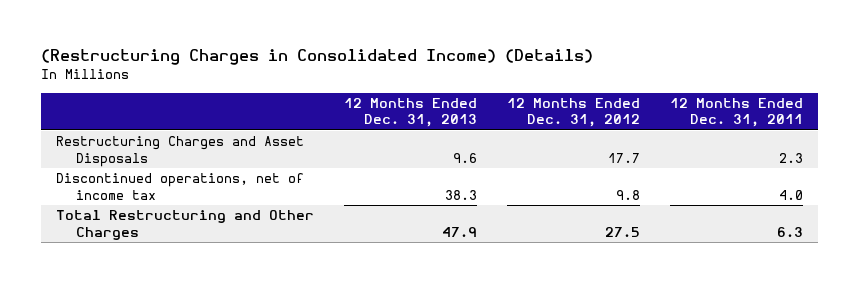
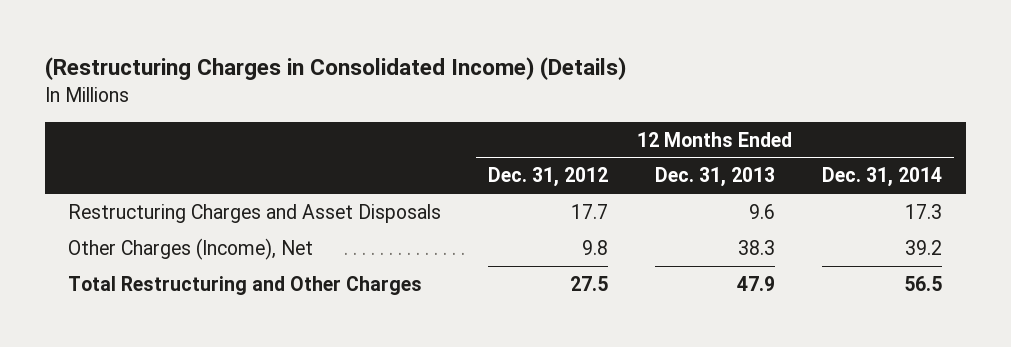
[669,97,803,128] 12 Months Ended Dec. 31, 2011 -> none
none -> [822,167,943,188] Dec. 31, 2014
[56,173,305,200] Discontinued operations, net of income tax -> [68,237,314,260] Other Charges (Income), Net

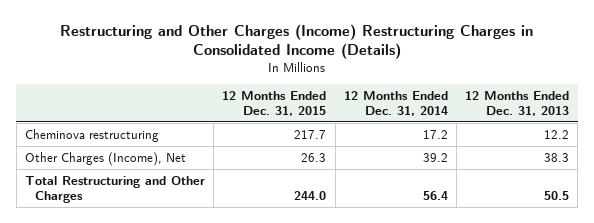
[44,57,626,81] (Restructuring Charges in Consolidated Income) (Details) -> [60,23,534,59] Restructuring and Other Charges (Income) Restructuring Charges in Consolidated Income (Details)
[488,167,609,188] Dec. 31, 2012 -> none
none -> [222,90,327,116] 12 Months Ended Dec. 31, 2015
[68,203,442,223] Restructuring Charges and Asset Disposals -> none
none -> [24,128,159,142] Cheminova restructuring
[737,275,776,291] 47.9 -> [544,190,570,200] 50.5
[904,275,943,291] 56.5 -> [422,190,448,200] 56.4

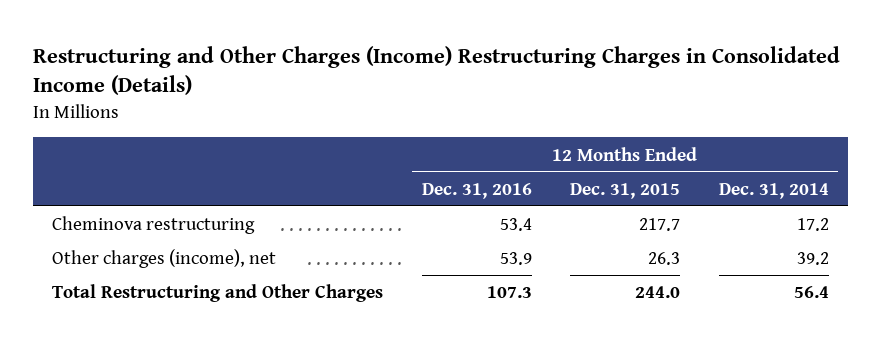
[465,90,570,116] 12 Months Ended Dec. 31, 2013 -> none
none -> [421,182,532,199] Dec. 31, 2016
[24,151,186,166] Other Charges (Income), Net -> [52,249,277,269] Other charges (income), net

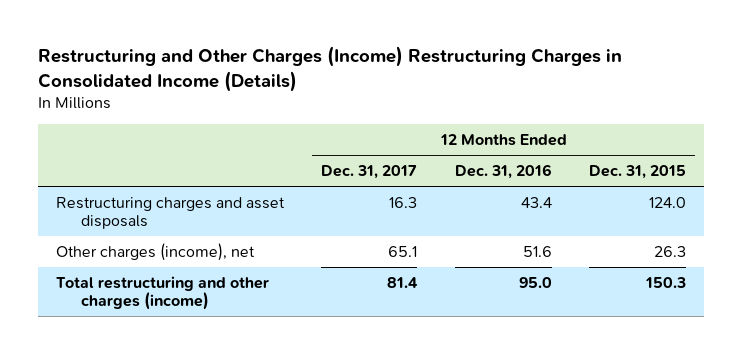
[718,182,829,199] Dec. 31, 2014 -> none
none -> [321,165,418,180] Dec. 31, 2017
[52,216,256,235] Cheminova restructuring -> none
none -> [56,196,286,230] Restructuring charges and asset disposals
[499,252,532,266] 53.9 -> [522,245,552,257] 51.6
[52,284,384,303] Total Restructuring and Other Charges -> [56,275,270,311] Total restructuring and other charges (income)
[486,286,532,299] 107.3 -> [518,276,552,288] 95.0
[635,286,681,299] 244.0 -> [644,276,686,288] 150.3

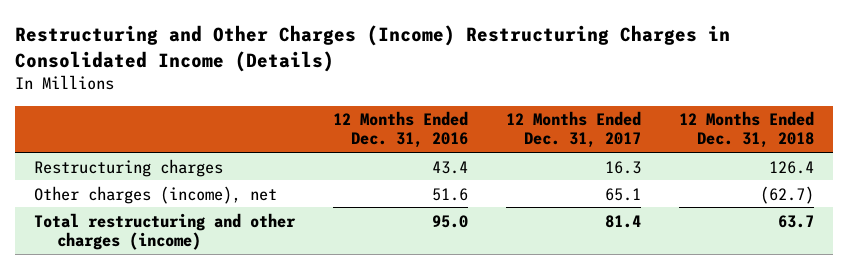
[588,165,686,180] Dec. 31, 2015 -> none
none -> [679,111,815,149] 12 Months Ended Dec. 31, 2018
[56,196,286,230] Restructuring charges and asset disposals -> [34,158,224,177] Restructuring charges

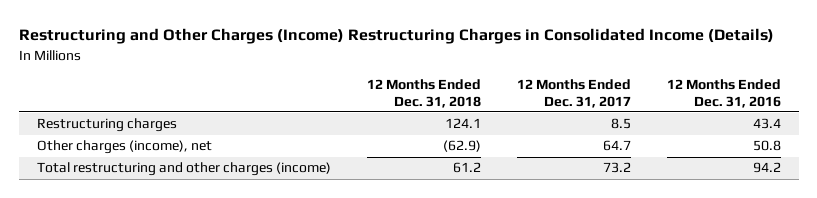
[605,160,642,174] 16.3 -> [610,118,631,130] 8.5
[769,160,815,174] 126.4 -> [444,118,481,129] 124.1
[432,187,469,201] 51.6 -> [752,140,781,152] 50.8
[605,187,642,201] 65.1 -> [602,140,631,152] 64.7
[760,185,815,204] (62.7) -> [442,140,481,153] (62.9)
[432,214,469,228] 95.0 -> [752,162,781,174] 94.2
[605,214,642,228] 81.4 -> [602,162,631,174] 73.2
[778,214,815,228] 63.7 -> [452,162,481,174] 61.2

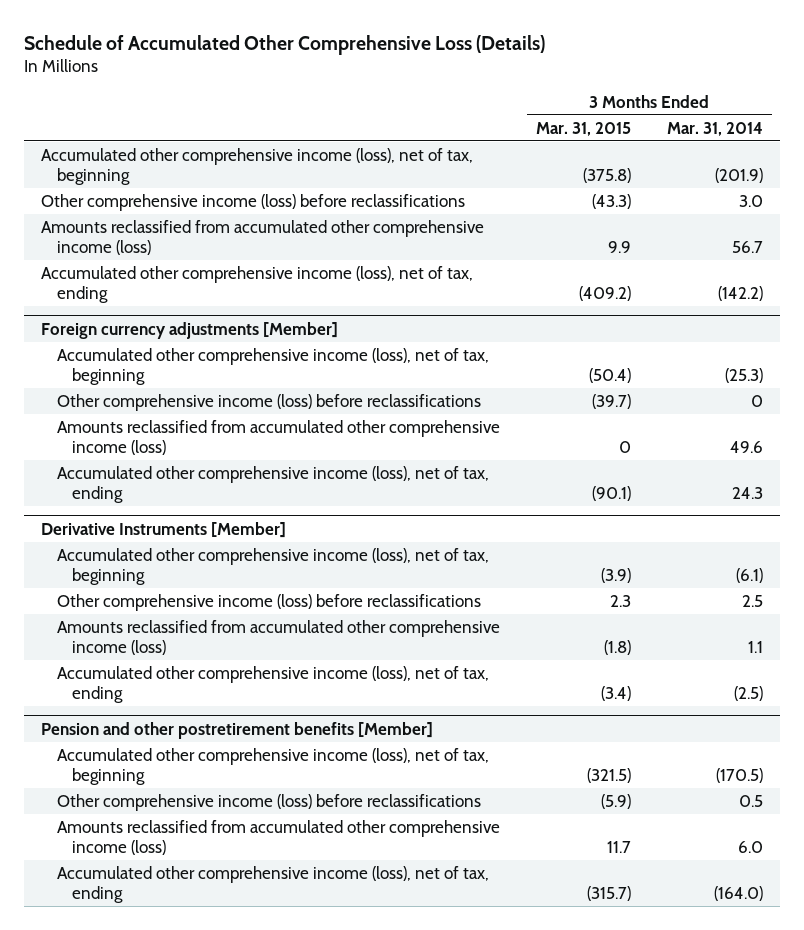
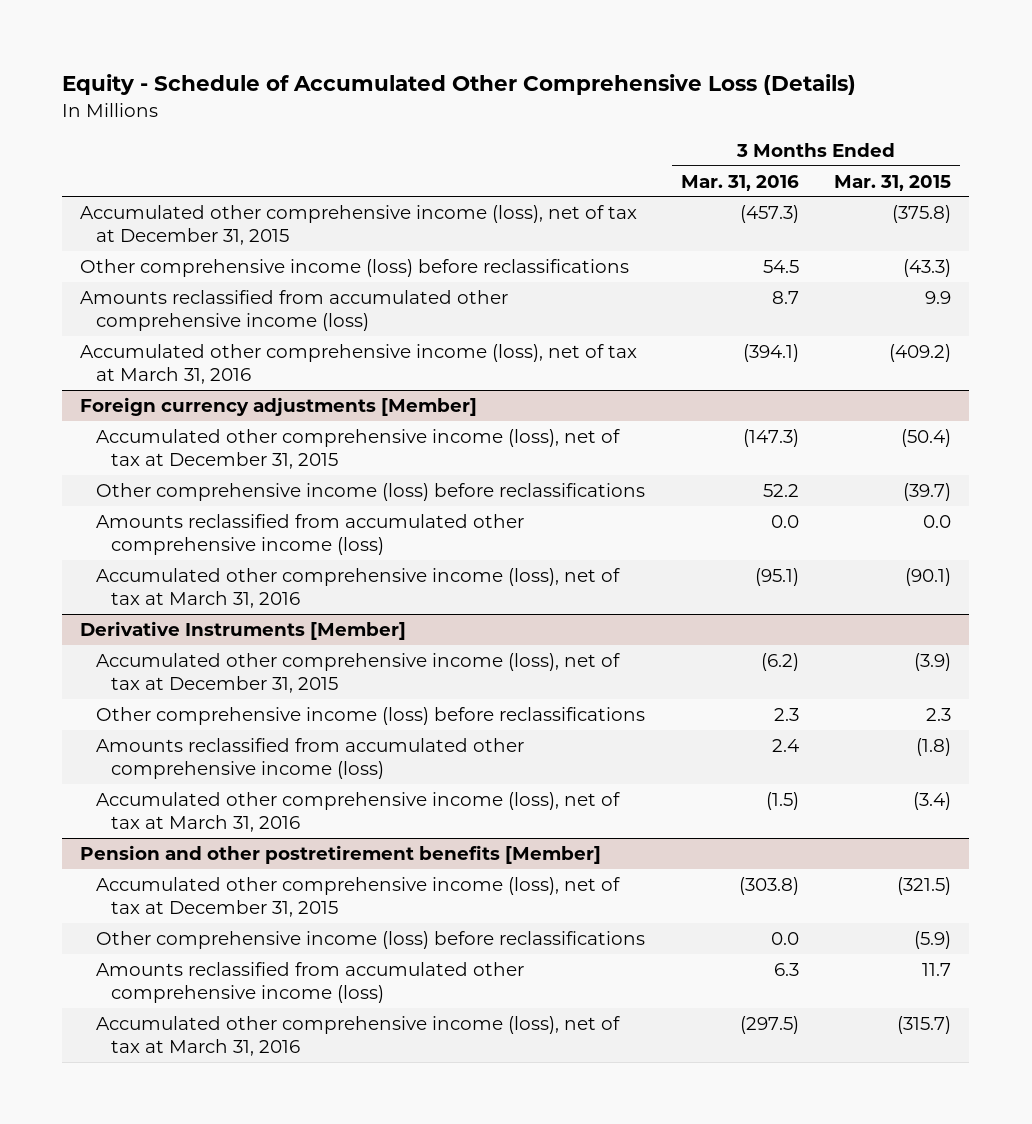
[23,34,545,55] Schedule of Accumulated Other Comprehensive Loss (Details) -> [62,74,857,96] Equity - Schedule of Accumulated Other Comprehensive Loss (Details)
[666,121,763,136] Mar. 31, 2014 -> none
none -> [680,174,799,191] Mar. 31, 2016
[41,147,474,185] Accumulated other comprehensive income (loss), net of tax, beginning -> [80,204,638,246] Accumulated other comprehensive income (loss), net of tax at December 31, 2015
[41,265,474,303] Accumulated other comprehensive income (loss), net of tax, ending -> [80,343,638,385] Accumulated other comprehensive income (loss), net of tax at March 31, 2016
[56,347,489,385] Accumulated other comprehensive income (loss), net of tax, beginning -> [95,428,620,470] Accumulated other comprehensive income (loss), net of tax at December 31, 2015
[618,440,631,453] 0 -> [923,514,952,528] 0.0
[56,465,489,503] Accumulated other comprehensive income (loss), net of tax, ending -> [95,567,620,609] Accumulated other comprehensive income (loss), net of tax at March 31, 2016
[56,547,489,585] Accumulated other comprehensive income (loss), net of tax, beginning -> [95,652,620,694] Accumulated other comprehensive income (loss), net of tax at December 31, 2015
[56,665,489,703] Accumulated other comprehensive income (loss), net of tax, ending -> [95,791,620,833] Accumulated other comprehensive income (loss), net of tax at March 31, 2016
[56,747,489,785] Accumulated other comprehensive income (loss), net of tax, beginning -> [95,876,620,918] Accumulated other comprehensive income (loss), net of tax at December 31, 2015
[56,865,489,903] Accumulated other comprehensive income (loss), net of tax, ending -> [95,1015,620,1057] Accumulated other comprehensive income (loss), net of tax at March 31, 2016

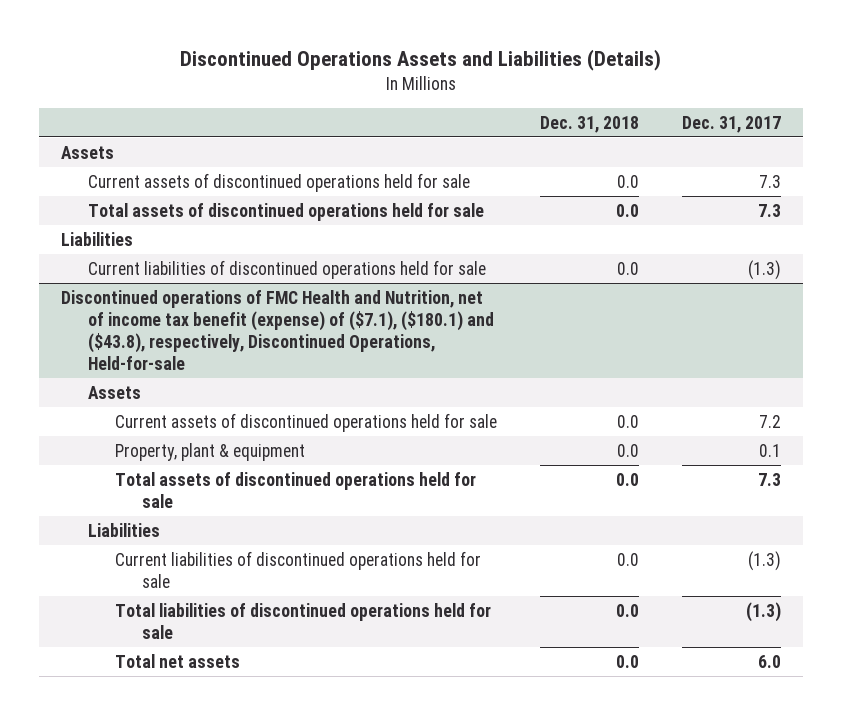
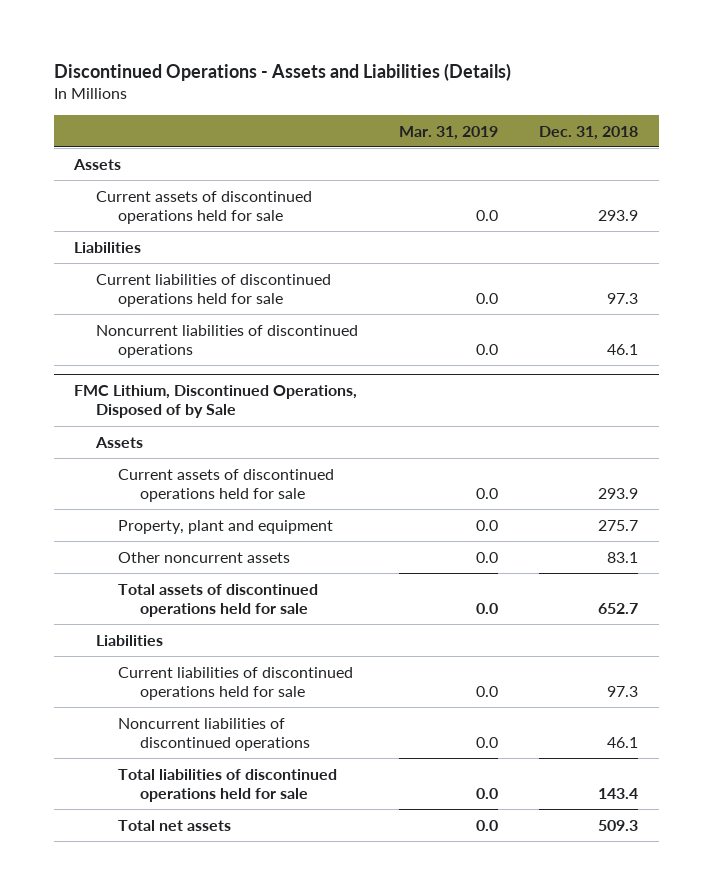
[179,49,661,72] Discontinued Operations Assets and Liabilities (Details) -> [53,62,511,81] Discontinued Operations - Assets and Liabilities (Details)
[682,115,782,133] Dec. 31, 2017 -> none
none -> [399,125,499,140] Mar. 31, 2019
[87,202,484,221] Total assets of discontinued operations held for sale -> none
[617,174,640,188] 0.0 -> [598,209,639,221] 293.9
[60,289,494,370] Discontinued operations of FMC Health and Nutrition, net of income tax benefit (expense) of ($7.1), ($180.1) and ($43.8), respectively, Discontinued Operations, Held-for-sale -> none
[617,261,640,275] 0.0 -> [607,292,639,304] 97.3
none -> [96,324,359,358] Noncurrent liabilities of discontinued operations
none -> [74,385,358,419] FMC Lithium, Discontinued Operations, Disposed of by Sale
[617,414,640,428] 0.0 -> [598,487,639,499] 293.9
[115,442,306,461] Property, plant & equipment -> [117,519,333,534] Property, plant and equipment
[617,443,640,457] 0.0 -> [598,519,639,531] 275.7
none -> [117,551,290,563] Other noncurrent assets
[616,472,640,486] 0.0 -> [598,602,639,614] 652.7
[617,552,640,566] 0.0 -> [607,685,639,697] 97.3
none -> [117,717,310,751] Noncurrent liabilities of discontinued operations
[616,603,640,617] 0.0 -> [598,787,639,799] 143.4
[616,654,640,668] 0.0 -> [598,819,639,831] 509.3

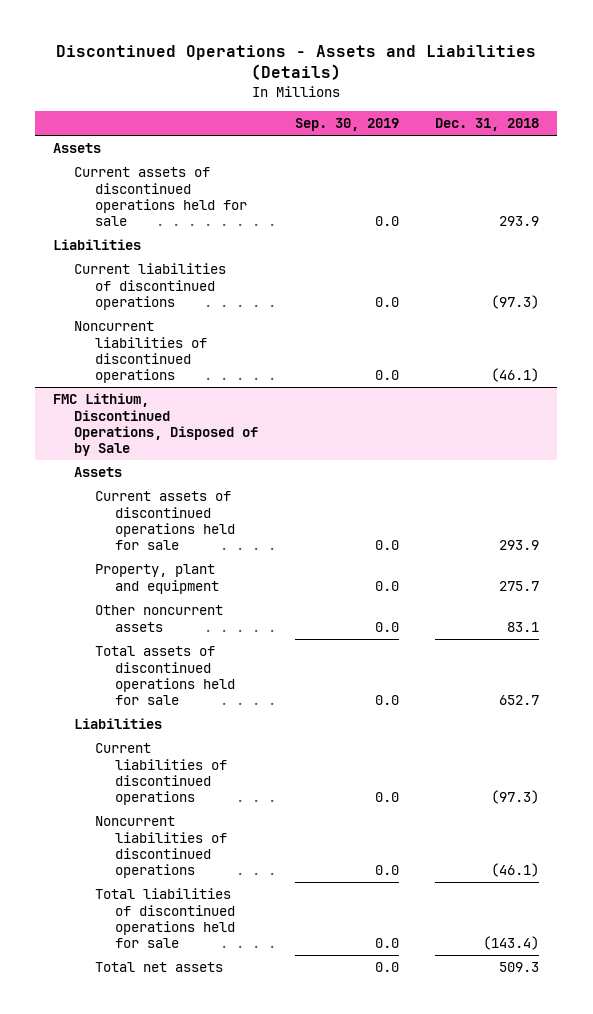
[399,125,499,140] Mar. 31, 2019 -> none
none -> [294,118,399,132] Sep. 30, 2019
[96,273,332,307] Current liabilities of discontinued operations held for sale -> [73,263,226,310] Current liabilities of discontinued operations
[607,292,639,304] 97.3 -> [491,294,540,309] (97.3)
[607,343,639,355] 46.1 -> [491,368,540,383] (46.1)
[117,666,353,700] Current liabilities of discontinued operations held for sale -> [94,743,228,806] Current liabilities of discontinued operations
[607,685,639,697] 97.3 -> [491,790,540,805] (97.3)
[607,736,639,748] 46.1 -> [491,863,540,878] (46.1)
[598,787,639,799] 143.4 -> [483,936,540,951] (143.4)

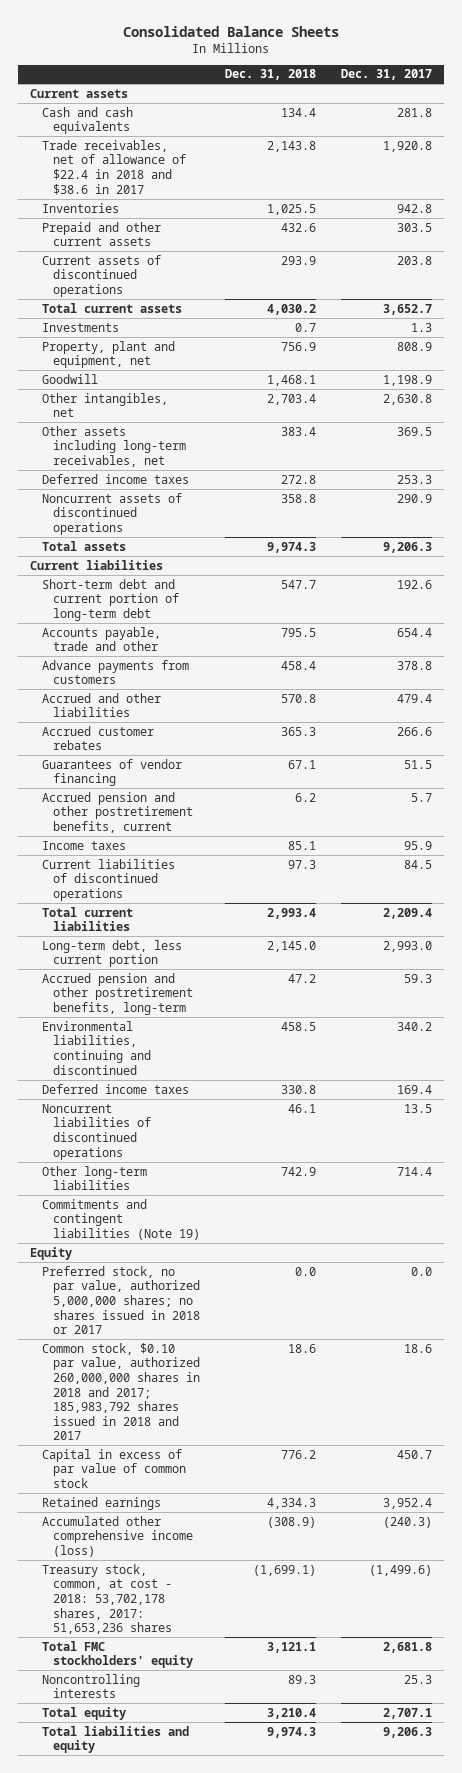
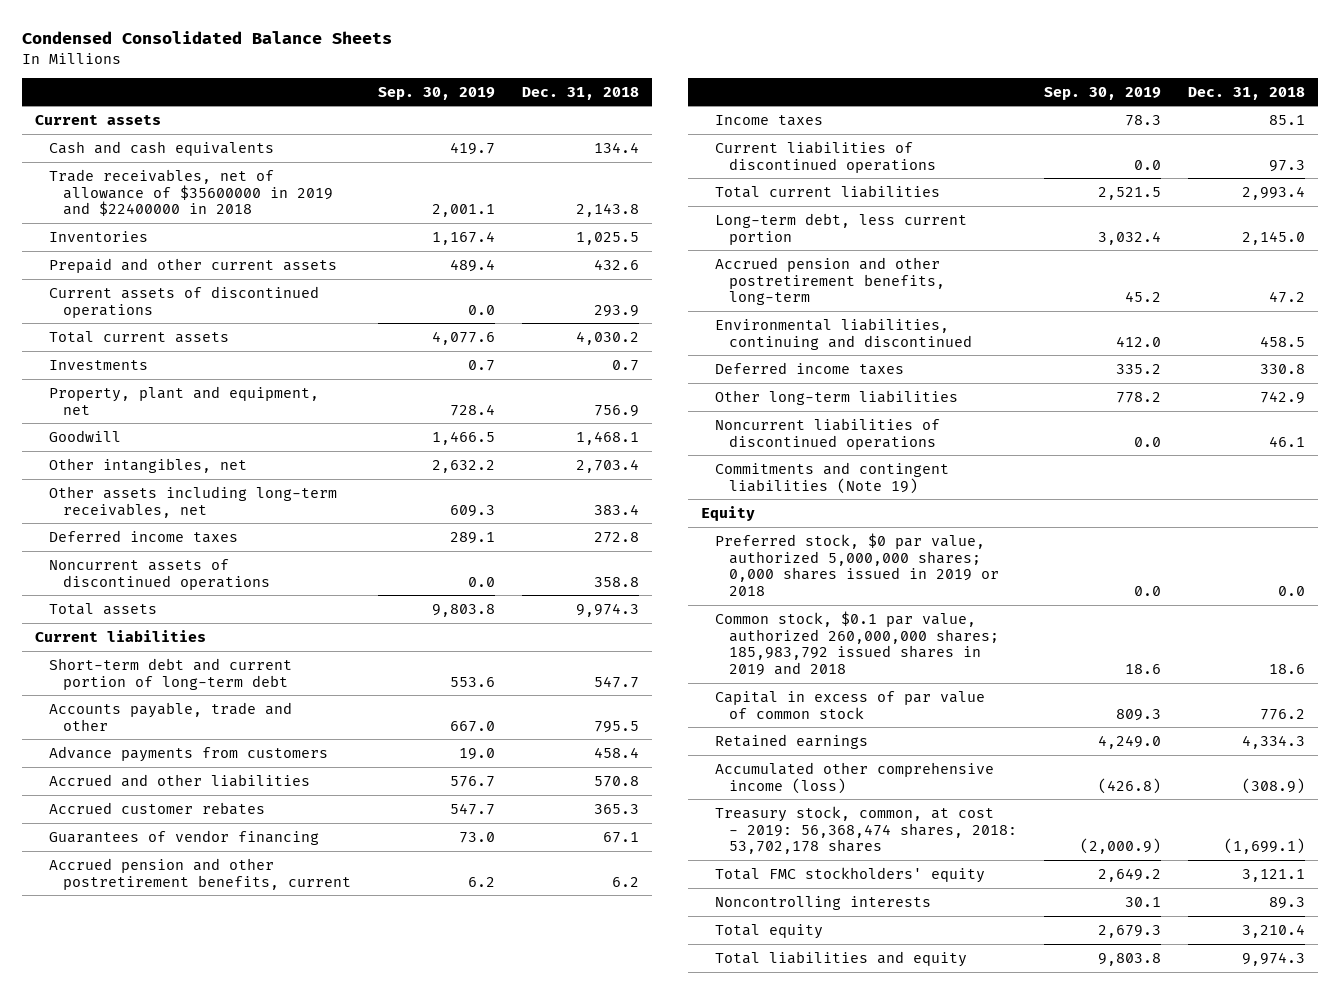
[122,25,339,37] Consolidated Balance Sheets -> [22,31,393,45] Condensed Consolidated Balance Sheets
[340,69,432,81] Dec. 31, 2017 -> none
none -> [378,86,496,100] Sep. 30, 2019
[41,139,187,195] Trade receivables, net of allowance of $22.4 in 2018 and $38.6 in 2017 -> [49,168,334,217] Trade receivables, net of allowance of $35600000 in 2019 and $22400000 in 2018
[41,1103,152,1160] Noncurrent liabilities of discontinued operations -> [715,417,941,450] Noncurrent liabilities of discontinued operations
[41,1265,201,1335] Preferred stock, no par value, authorized 5,000,000 shares; no shares issued in 2018 or 2017 -> [715,532,1000,597] Preferred stock, $0 par value, authorized 5,000,000 shares; 0,000 shares issued in 2019 or 2018
[41,1342,201,1441] Common stock, $0.10 par value, authorized 260,000,000 shares in 2018 and 2017; 185,983,792 shares issued in 2018 and 2017 -> [715,610,1000,677] Common stock, $0.1 par value, authorized 260,000,000 shares; 185,983,792 issued shares in 2019 and 2018
[41,1563,173,1635] Treasury stock, common, at cost - 2018: 53,702,178 shares, 2017: 51,653,236 shares -> [715,805,1018,855] Treasury stock, common, at cost - 2019: 56,368,474 shares, 2018: 53,702,178 shares

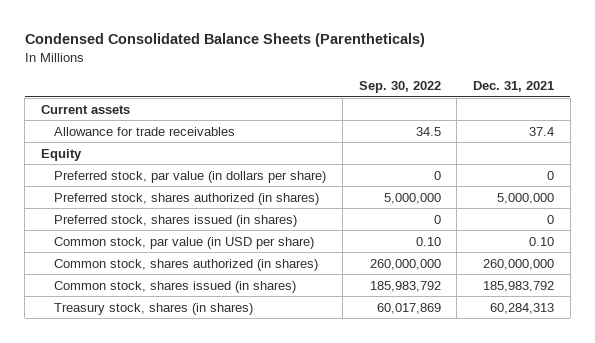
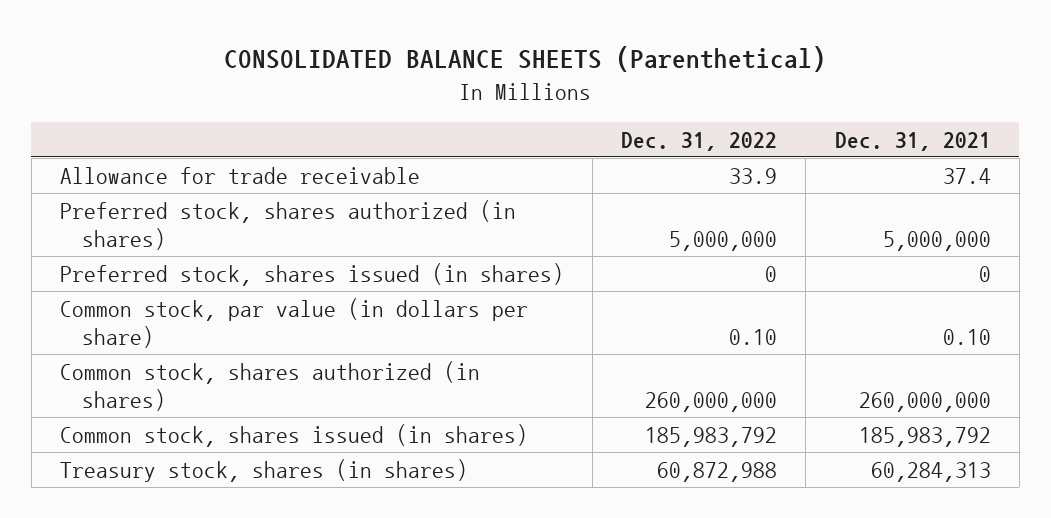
[24,33,425,48] Condensed Consolidated Balance Sheets (Parentheticals) -> [224,46,827,73] CONSOLIDATED BALANCE SHEETS (Parenthetical)
[358,81,441,94] Sep. 30, 2022 -> none
none -> [621,131,778,151] Dec. 31, 2022
[40,104,130,114] Current assets -> none
[40,148,82,161] Equity -> none
[54,170,327,183] Preferred stock, par value (in dollars per share) -> none
[54,126,236,136] Allowance for trade receivables -> [59,166,420,184] Allowance for trade receivable
[54,236,315,249] Common stock, par value (in USD per share) -> [59,297,528,349] Common stock, par value (in dollars per share)

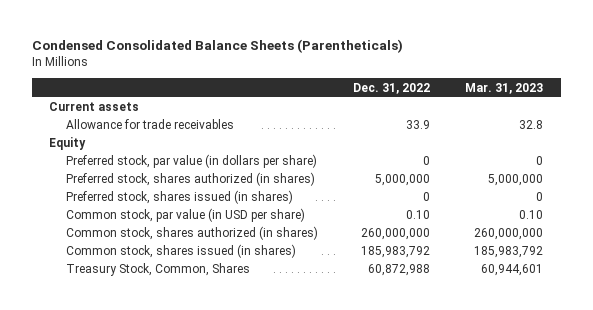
[224,46,827,73] CONSOLIDATED BALANCE SHEETS (Parenthetical) -> [31,39,403,54] Condensed Consolidated Balance Sheets (Parentheticals)
[834,131,991,151] Dec. 31, 2021 -> none
none -> [465,82,544,94] Mar. 31, 2023
none -> [49,102,140,112] Current assets
[59,166,420,184] Allowance for trade receivable -> [66,119,235,130] Allowance for trade receivables
none -> [49,137,87,151] Equity
none -> [66,154,318,169] Preferred stock, par value (in dollars per share)
[59,297,528,349] Common stock, par value (in dollars per share) -> [66,208,306,223] Common stock, par value (in USD per share)
[59,458,468,482] Treasury stock, shares (in shares) -> [66,263,251,277] Treasury Stock, Common, Shares

